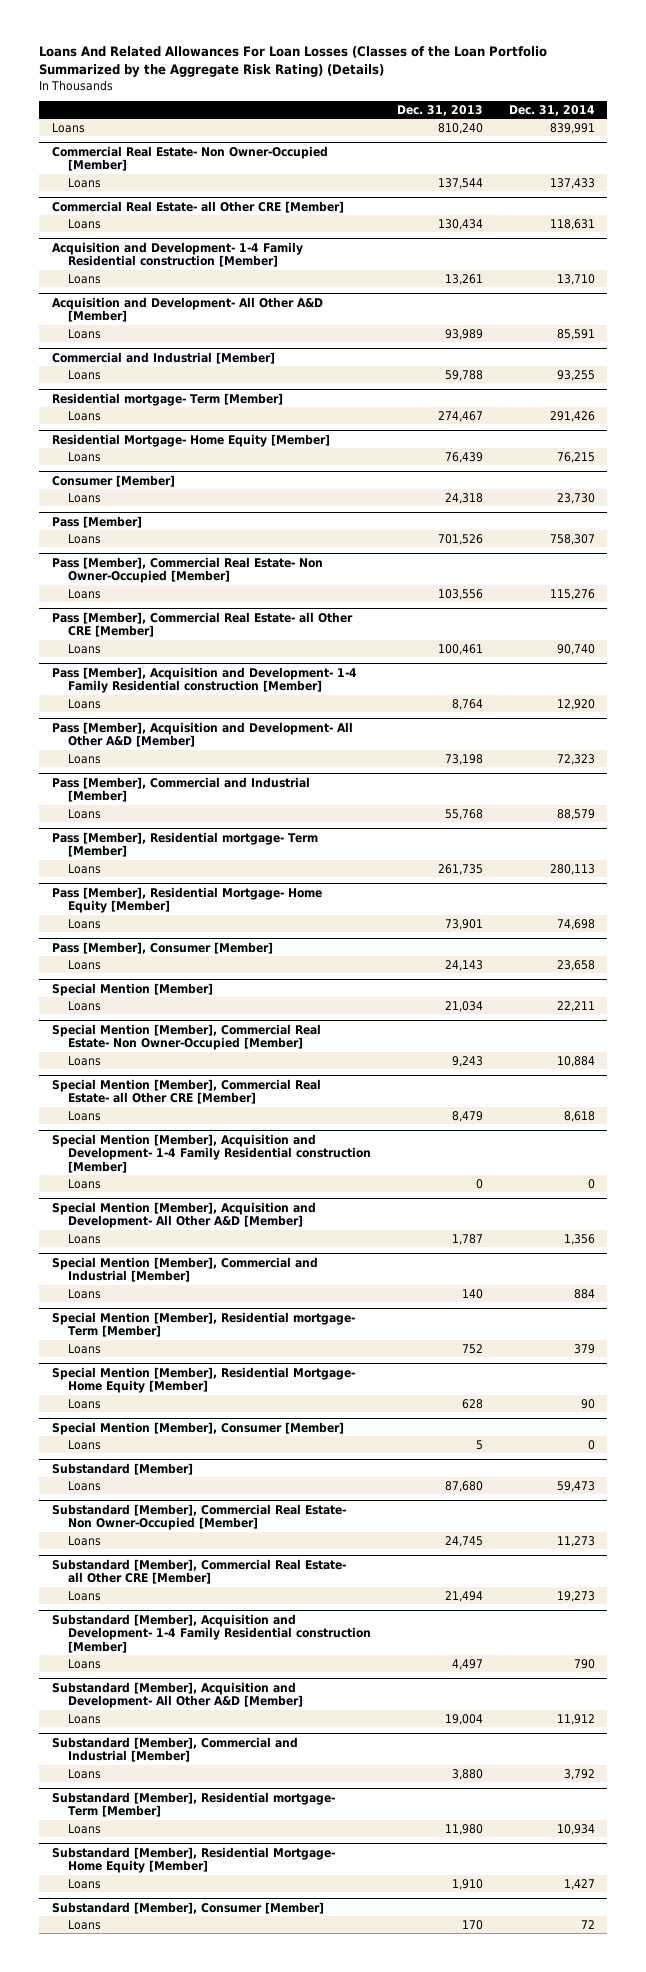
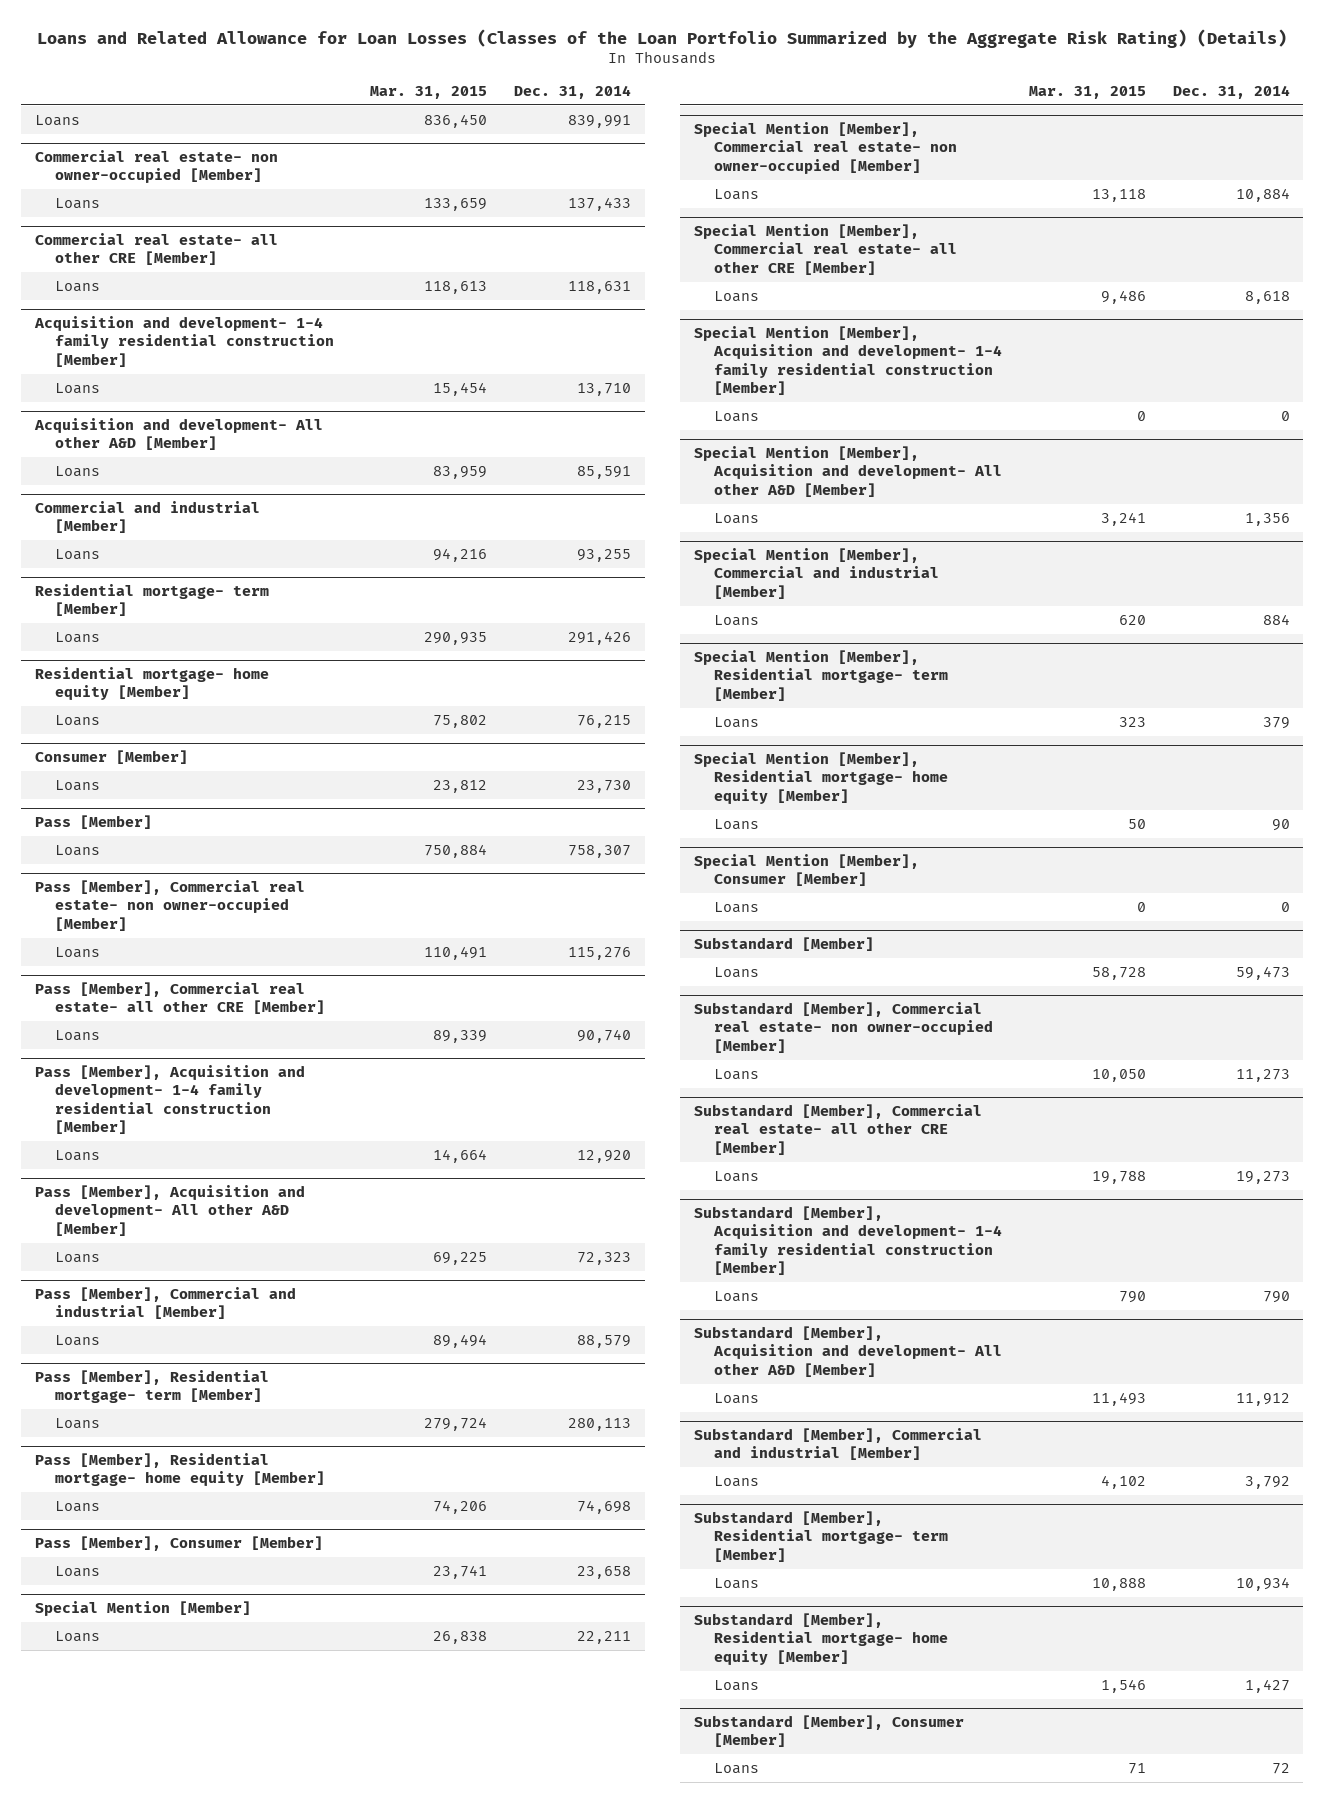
[38,46,547,78] Loans And Related Allowances For Loan Losses (Classes of the Loan Portfolio Summarized by the Aggregate Risk Rating) (Details) -> [37,28,1288,48] Loans and Related Allowance for Loan Losses (Classes of the Loan Portfolio Summarized by the Aggregate Risk Rating) (Details)
[396,104,483,116] Dec. 31, 2013 -> none
none -> [370,85,488,99] Mar. 31, 2015
[51,145,328,172] Commercial Real Estate- Non Owner-Occupied [Member] -> [34,150,278,184] Commercial real estate- non owner-occupied [Member]
[51,200,344,213] Commercial Real Estate- all Other CRE [Member] -> [34,233,278,266] Commercial real estate- all other CRE [Member]
[51,241,303,268] Acquisition and Development- 1-4 Family Residential construction [Member] -> [33,316,335,367] Acquisition and development- 1-4 family residential construction [Member]
[51,296,323,323] Acquisition and Development- All Other A&D [Member] -> [33,418,323,451] Acquisition and development- All other A&D [Member]
[51,351,275,364] Commercial and Industrial [Member] -> [34,501,260,534] Commercial and industrial [Member]
[51,392,283,406] Residential mortgage- Term [Member] -> [34,584,269,617] Residential mortgage- term [Member]
[51,433,330,447] Residential Mortgage- Home Equity [Member] -> [34,667,269,701] Residential mortgage- home equity [Member]
[51,556,323,584] Pass [Member], Commercial Real Estate- Non Owner-Occupied [Member] -> [34,880,305,931] Pass [Member], Commercial real estate- non owner-occupied [Member]
[51,611,353,638] Pass [Member], Commercial Real Estate- all Other CRE [Member] -> [34,982,326,1015] Pass [Member], Commercial real estate- all other CRE [Member]
[51,666,357,694] Pass [Member], Acquisition and Development- 1-4 Family Residential construction [Member] -> [34,1065,305,1135] Pass [Member], Acquisition and development- 1-4 family residential construction [Member]
[51,721,353,748] Pass [Member], Acquisition and Development- All Other A&D [Member] -> [34,1185,305,1236] Pass [Member], Acquisition and development- All other A&D [Member]
[51,776,310,803] Pass [Member], Commercial and Industrial [Member] -> [34,1287,296,1320] Pass [Member], Commercial and industrial [Member]
[51,831,318,858] Pass [Member], Residential mortgage- Term [Member] -> [34,1370,269,1404] Pass [Member], Residential mortgage- term [Member]
[51,886,322,914] Pass [Member], Residential Mortgage- Home Equity [Member] -> [34,1453,326,1487] Pass [Member], Residential mortgage- home equity [Member]
[51,1023,321,1051] Special Mention [Member], Commercial Real Estate- Non Owner-Occupied [Member] -> [693,122,957,174] Special Mention [Member], Commercial real estate- non owner-occupied [Member]
[51,1078,321,1105] Special Mention [Member], Commercial Real Estate- all Other CRE [Member] -> [693,224,957,275] Special Mention [Member], Commercial real estate- all other CRE [Member]
[51,1133,372,1174] Special Mention [Member], Acquisition and Development- 1-4 Family Residential construction [Member] -> [693,326,1002,396] Special Mention [Member], Acquisition and development- 1-4 family residential construction [Member]
[51,1201,316,1229] Special Mention [Member], Acquisition and Development- All Other A&D [Member] -> [693,446,1002,497] Special Mention [Member], Acquisition and development- All other A&D [Member]
[51,1256,318,1283] Special Mention [Member], Commercial and Industrial [Member] -> [693,548,939,599] Special Mention [Member], Commercial and industrial [Member]
[51,1311,355,1338] Special Mention [Member], Residential mortgage- Term [Member] -> [693,650,948,701] Special Mention [Member], Residential mortgage- term [Member]
[51,1366,355,1394] Special Mention [Member], Residential Mortgage- Home Equity [Member] -> [693,752,948,804] Special Mention [Member], Residential mortgage- home equity [Member]
[51,1503,346,1531] Substandard [Member], Commercial Real Estate- Non Owner-Occupied [Member] -> [693,1002,993,1053] Substandard [Member], Commercial real estate- non owner-occupied [Member]
[51,1558,346,1585] Substandard [Member], Commercial Real Estate- all Other CRE [Member] -> [693,1104,982,1155] Substandard [Member], Commercial real estate- all other CRE [Member]
[51,1613,372,1654] Substandard [Member], Acquisition and Development- 1-4 Family Residential construction [Member] -> [693,1206,1002,1276] Substandard [Member], Acquisition and development- 1-4 family residential construction [Member]
[51,1681,304,1709] Substandard [Member], Acquisition and Development- All Other A&D [Member] -> [693,1326,1002,1377] Substandard [Member], Acquisition and development- All other A&D [Member]
[51,1736,298,1763] Substandard [Member], Commercial and Industrial [Member] -> [693,1428,982,1461] Substandard [Member], Commercial and industrial [Member]
[51,1791,335,1818] Substandard [Member], Residential mortgage- Term [Member] -> [693,1511,948,1562] Substandard [Member], Residential mortgage- term [Member]
[51,1846,335,1874] Substandard [Member], Residential Mortgage- Home Equity [Member] -> [693,1613,948,1665] Substandard [Member], Residential mortgage- home equity [Member]

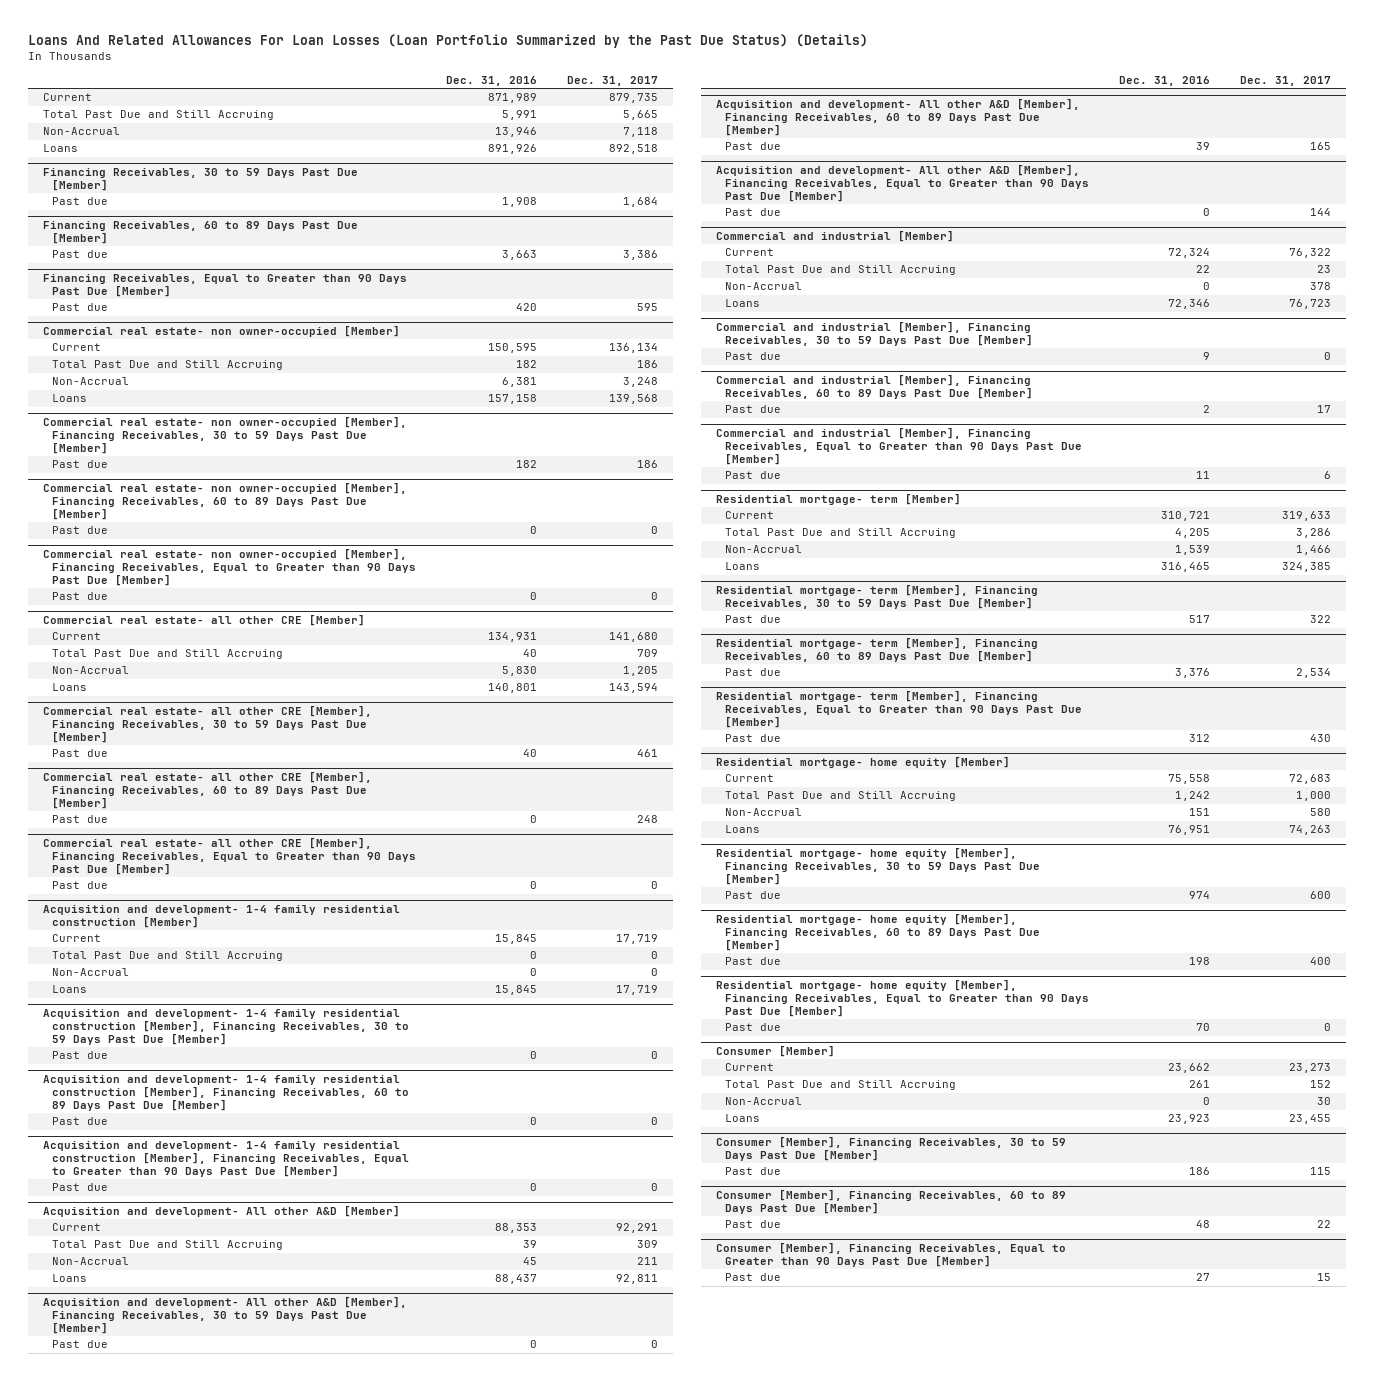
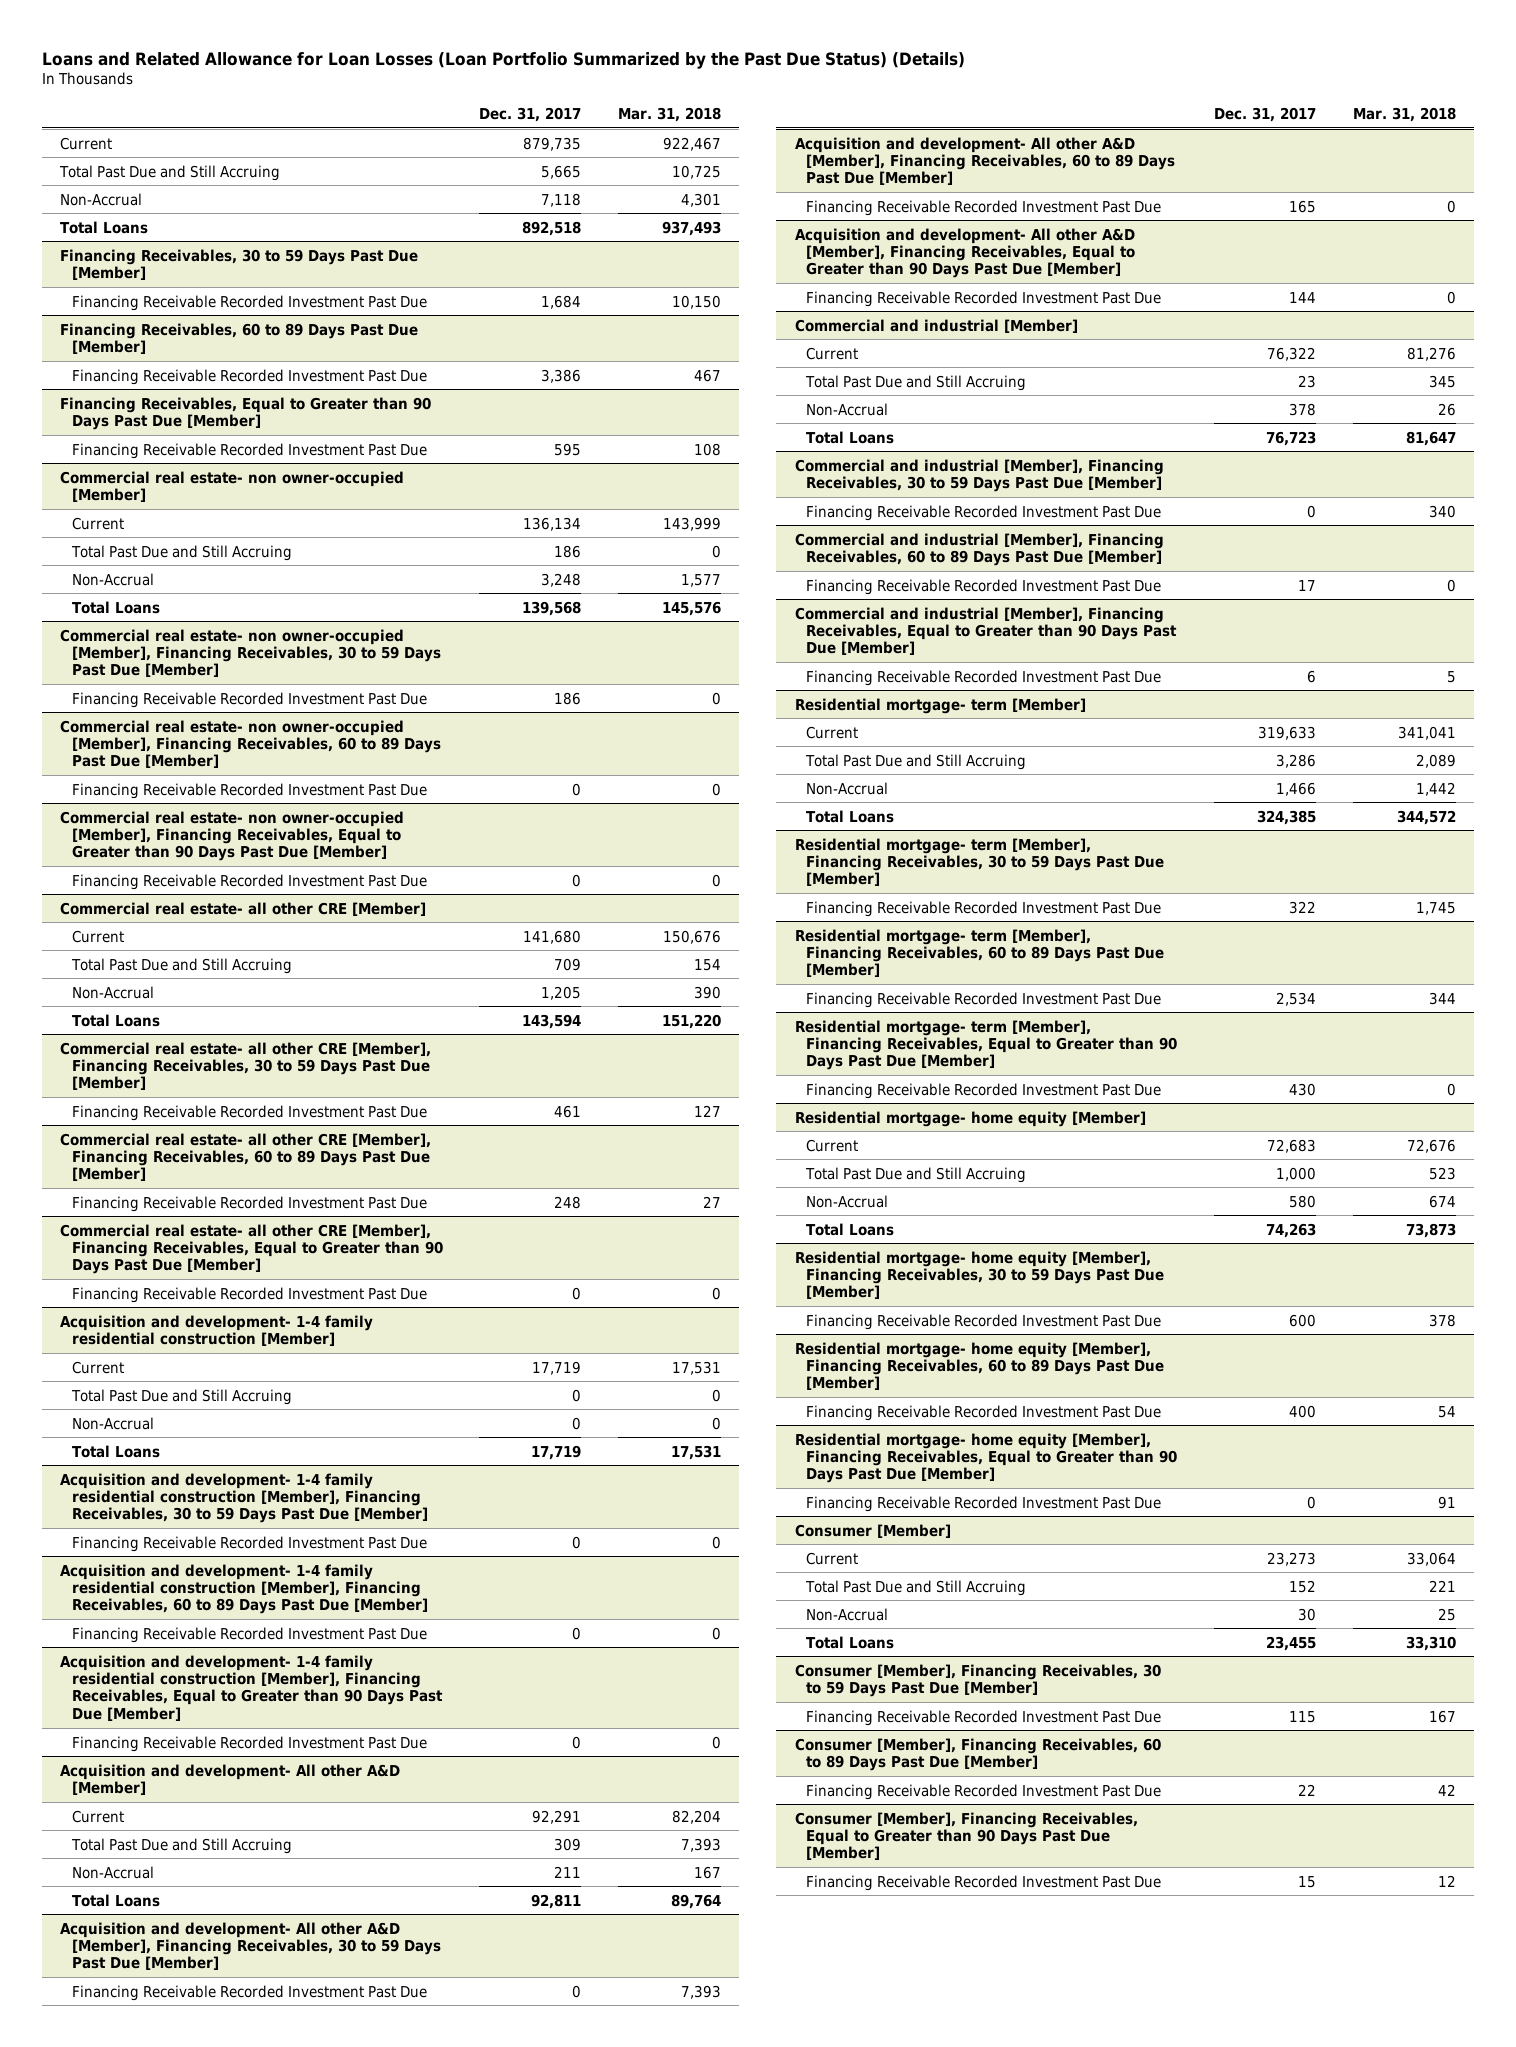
[28,34,869,49] Loans And Related Allowances For Loan Losses (Loan Portfolio Summarized by the Past Due Status) (Details) -> [41,51,965,69] Loans and Related Allowance for Loan Losses (Loan Portfolio Summarized by the Past Due Status) (Details)
[446,75,538,86] Dec. 31, 2016 -> none
none -> [618,106,722,122] Mar. 31, 2018
[43,144,79,153] Loans -> [60,220,149,234] Total Loans
[52,197,109,206] Past due -> [71,294,427,311] Financing Receivable Recorded Investment Past Due
[52,250,109,259] Past due -> [71,368,427,385] Financing Receivable Recorded Investment Past Due
[52,303,109,312] Past due -> [71,442,427,459] Financing Receivable Recorded Investment Past Due
[52,394,88,403] Loans -> [71,600,160,614] Total Loans
[52,460,109,469] Past due -> [71,691,427,708] Financing Receivable Recorded Investment Past Due
[52,526,109,535] Past due -> [71,782,427,799] Financing Receivable Recorded Investment Past Due
[52,592,109,601] Past due -> [71,873,427,890] Financing Receivable Recorded Investment Past Due
[52,683,88,692] Loans -> [71,1013,160,1027] Total Loans
[52,749,109,758] Past due -> [71,1104,427,1121] Financing Receivable Recorded Investment Past Due
[52,815,109,824] Past due -> [71,1195,427,1212] Financing Receivable Recorded Investment Past Due
[52,881,109,890] Past due -> [71,1286,427,1303] Financing Receivable Recorded Investment Past Due
[52,985,88,994] Loans -> [71,1444,160,1458] Total Loans
[52,1051,109,1060] Past due -> [71,1535,427,1552] Financing Receivable Recorded Investment Past Due
[52,1117,109,1126] Past due -> [71,1626,427,1643] Financing Receivable Recorded Investment Past Due
[52,1183,109,1192] Past due -> [71,1735,427,1752] Financing Receivable Recorded Investment Past Due
[52,1274,88,1283] Loans -> [71,1893,160,1907] Total Loans
[52,1340,109,1349] Past due -> [71,1984,427,2001] Financing Receivable Recorded Investment Past Due
[725,142,782,151] Past due -> [806,199,1162,216] Financing Receivable Recorded Investment Past Due
[725,208,782,217] Past due -> [806,290,1162,307] Financing Receivable Recorded Investment Past Due
[725,299,761,308] Loans -> [806,430,895,444] Total Loans
[725,352,782,361] Past due -> [806,504,1162,521] Financing Receivable Recorded Investment Past Due
[725,405,782,414] Past due -> [806,578,1162,595] Financing Receivable Recorded Investment Past Due
[725,471,782,480] Past due -> [806,669,1162,686] Financing Receivable Recorded Investment Past Due
[725,562,761,571] Loans -> [806,809,895,823] Total Loans
[725,615,782,624] Past due -> [806,900,1162,917] Financing Receivable Recorded Investment Past Due
[725,668,782,677] Past due -> [806,991,1162,1008] Financing Receivable Recorded Investment Past Due
[725,734,782,743] Past due -> [806,1082,1162,1099] Financing Receivable Recorded Investment Past Due
[725,825,761,834] Loans -> [806,1222,895,1236] Total Loans
[725,891,782,900] Past due -> [806,1313,1162,1330] Financing Receivable Recorded Investment Past Due
[725,957,782,966] Past due -> [806,1404,1162,1421] Financing Receivable Recorded Investment Past Due
[725,1023,782,1032] Past due -> [806,1495,1162,1512] Financing Receivable Recorded Investment Past Due
[725,1114,761,1123] Loans -> [806,1635,895,1649] Total Loans
[725,1167,782,1176] Past due -> [806,1709,1162,1726] Financing Receivable Recorded Investment Past Due
[725,1220,782,1229] Past due -> [806,1783,1162,1800] Financing Receivable Recorded Investment Past Due
[725,1273,782,1282] Past due -> [806,1874,1162,1891] Financing Receivable Recorded Investment Past Due

